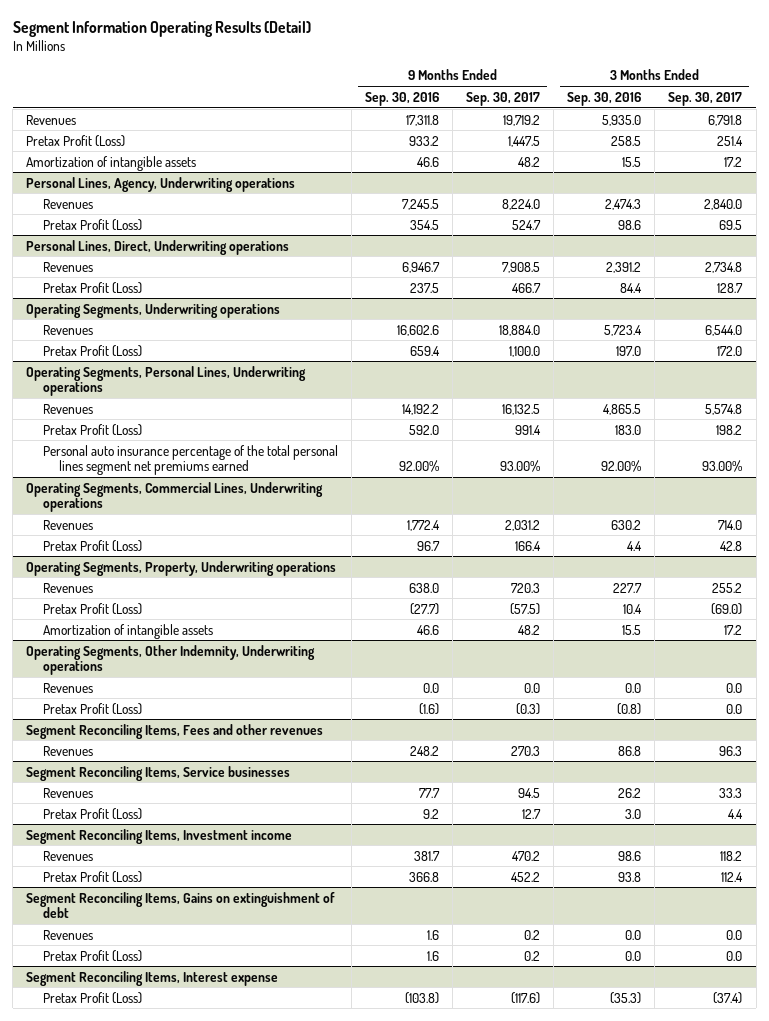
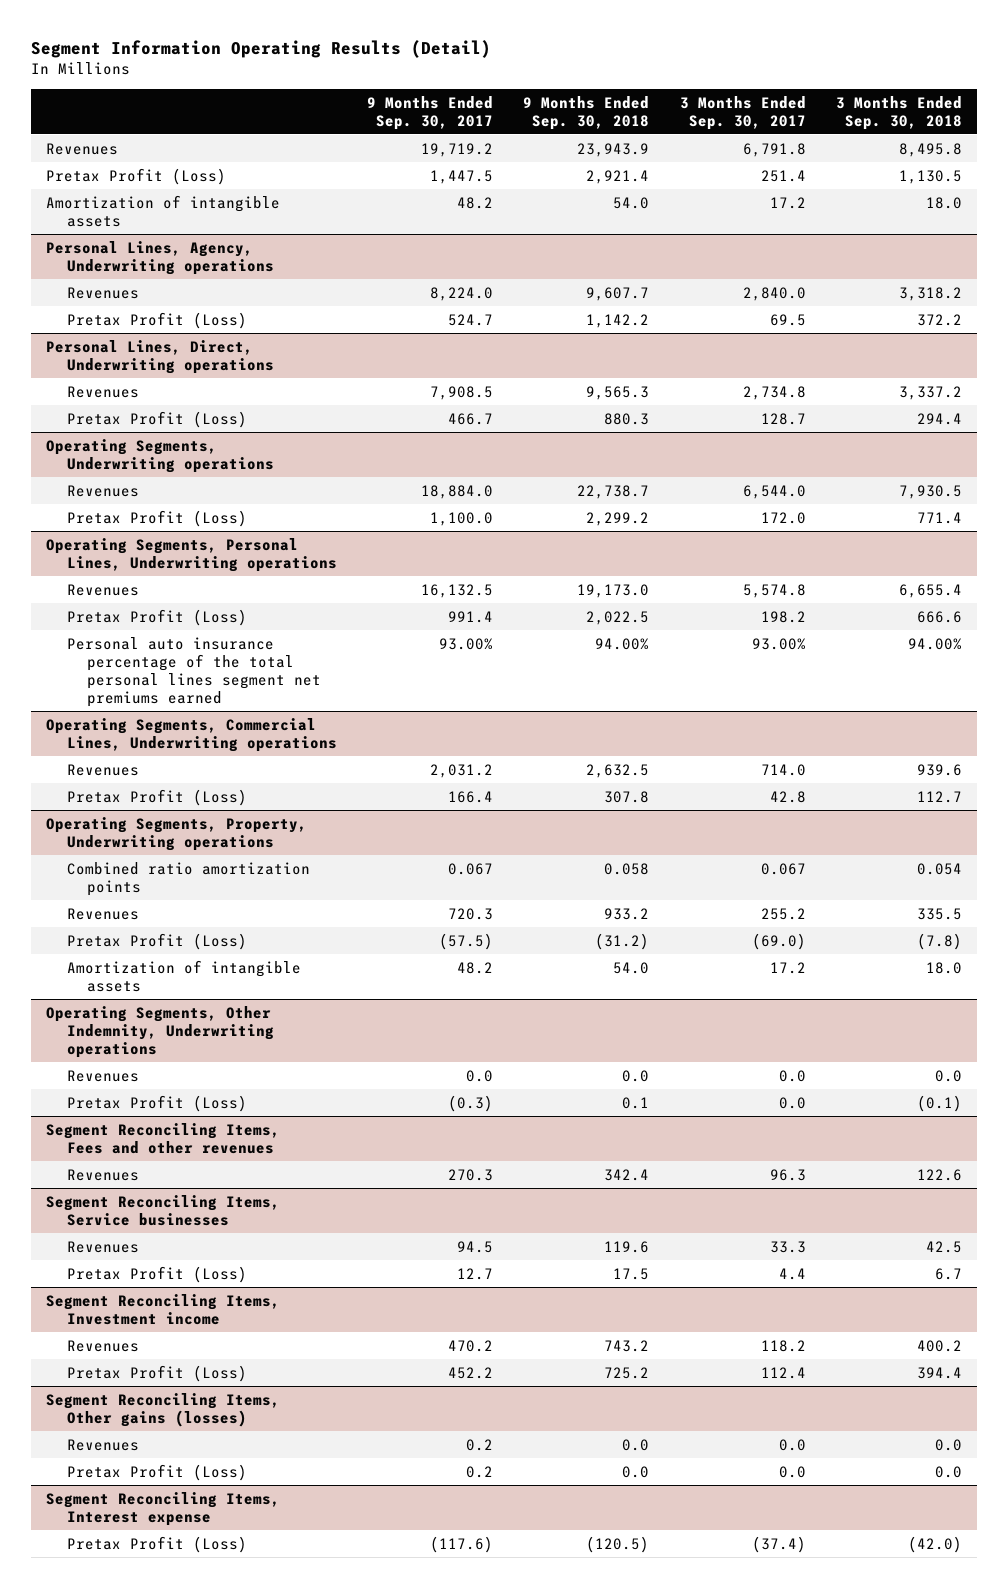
[364,91,439,106] Sep. 30, 2016 -> none
[567,91,642,106] Sep. 30, 2016 -> none
none -> [523,95,650,130] 9 Months Ended Sep. 30, 2018
none -> [836,95,963,130] 3 Months Ended Sep. 30, 2018
none -> [66,861,310,896] Combined ratio amortization points
[26,891,336,919] Segment Reconciling Items, Gains on extinguishment of debt -> none
none -> [46,1392,281,1427] Segment Reconciling Items, Other gains (losses)

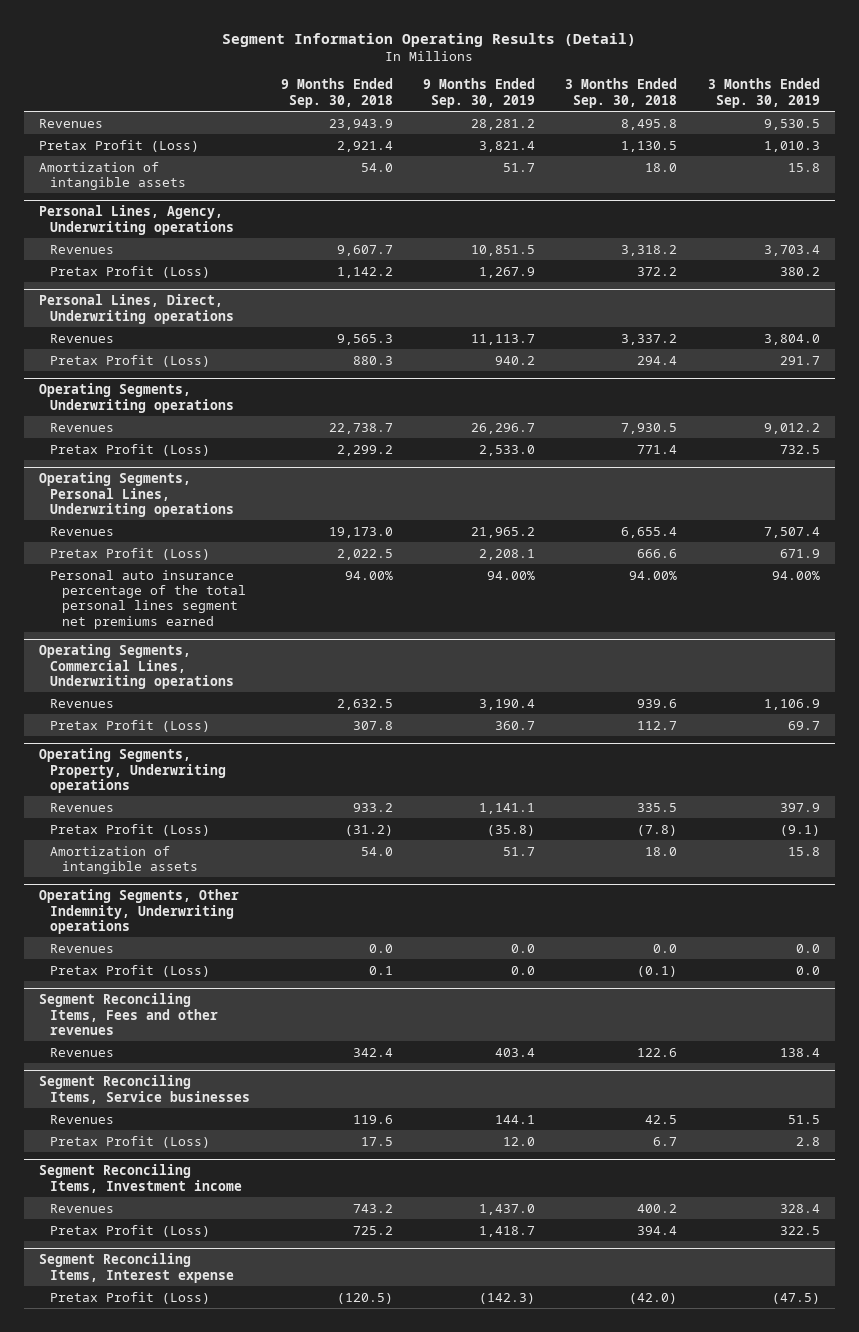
[367,95,494,130] 9 Months Ended Sep. 30, 2017 -> none
[679,95,806,130] 3 Months Ended Sep. 30, 2017 -> none
none -> [423,78,536,108] 9 Months Ended Sep. 30, 2019
none -> [707,78,820,108] 3 Months Ended Sep. 30, 2019
[66,861,310,896] Combined ratio amortization points -> none
[46,1392,281,1427] Segment Reconciling Items, Other gains (losses) -> none
[66,1438,139,1451] Revenues -> none
[66,1463,247,1481] Pretax Profit (Loss) -> none

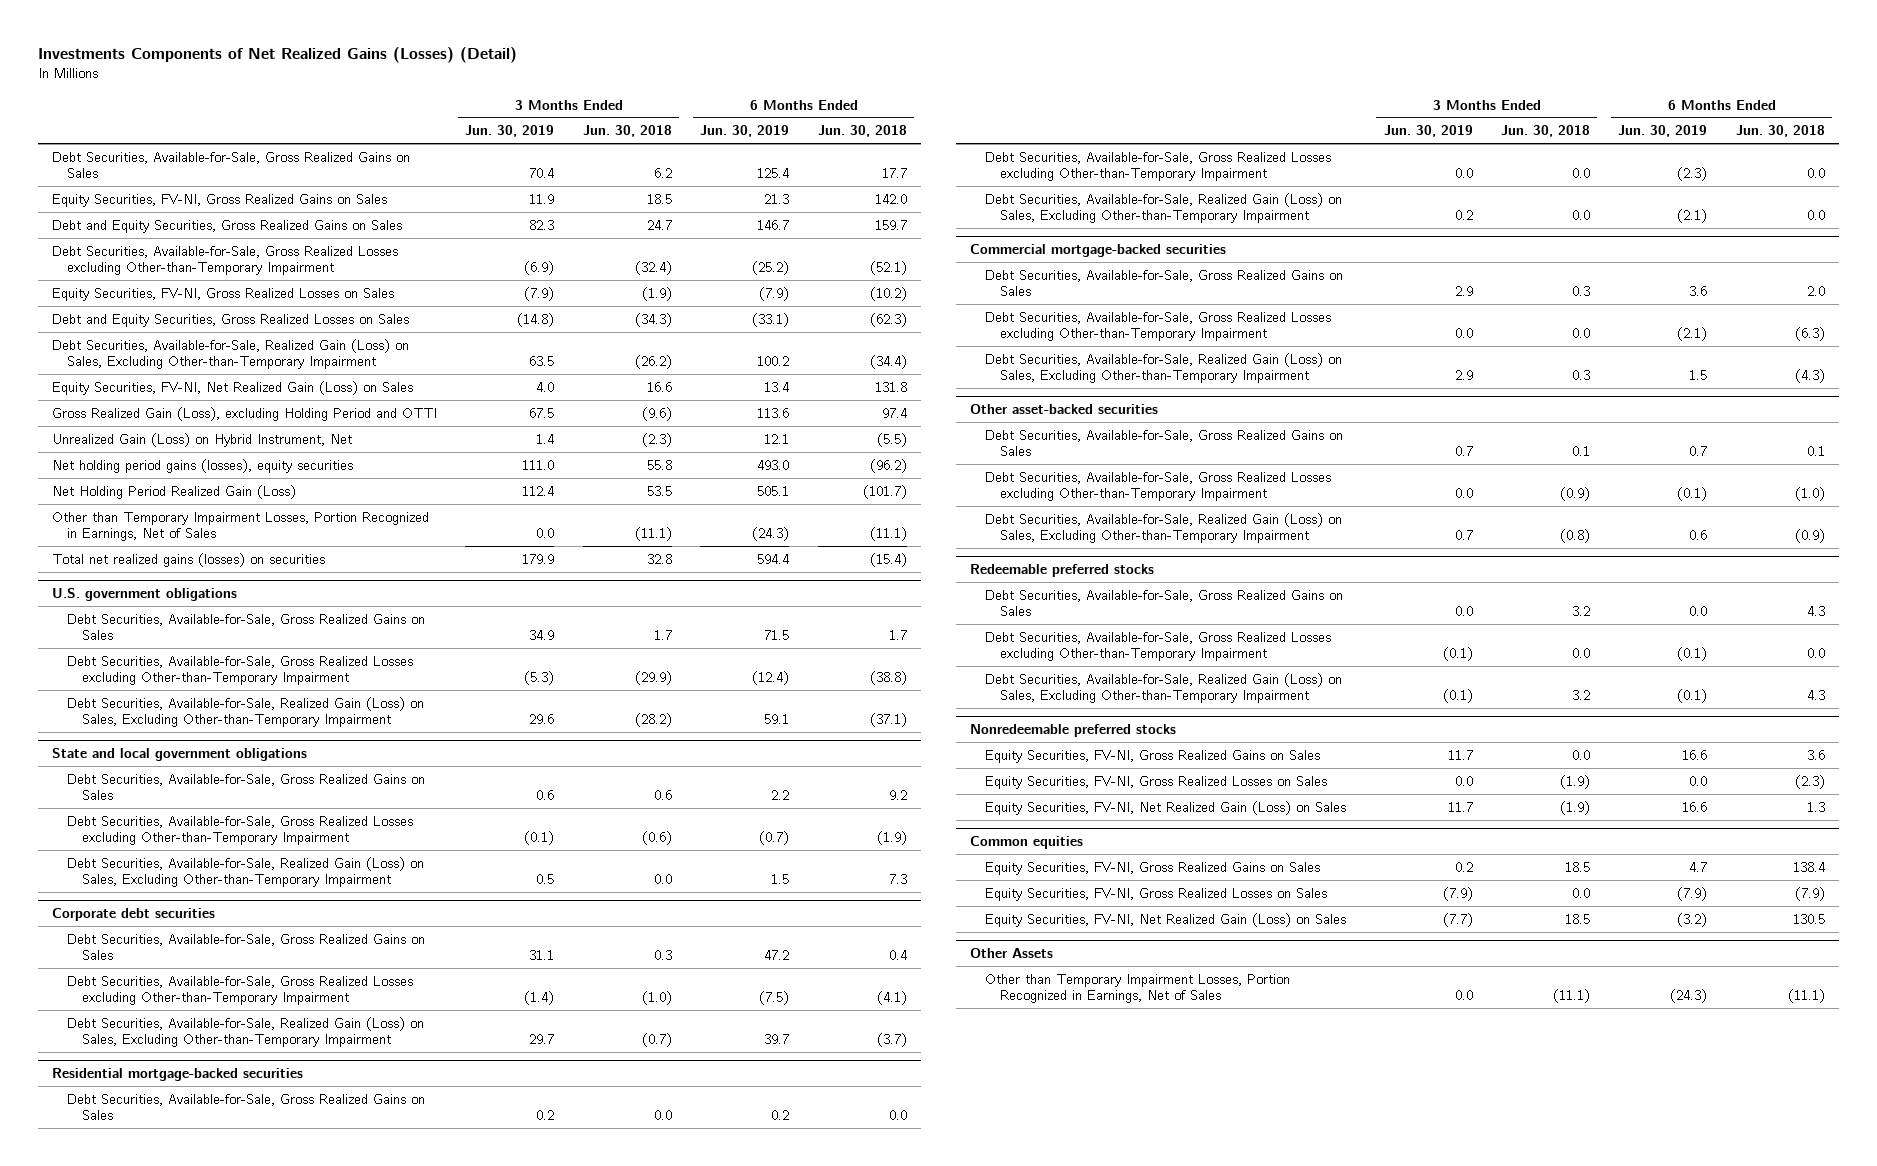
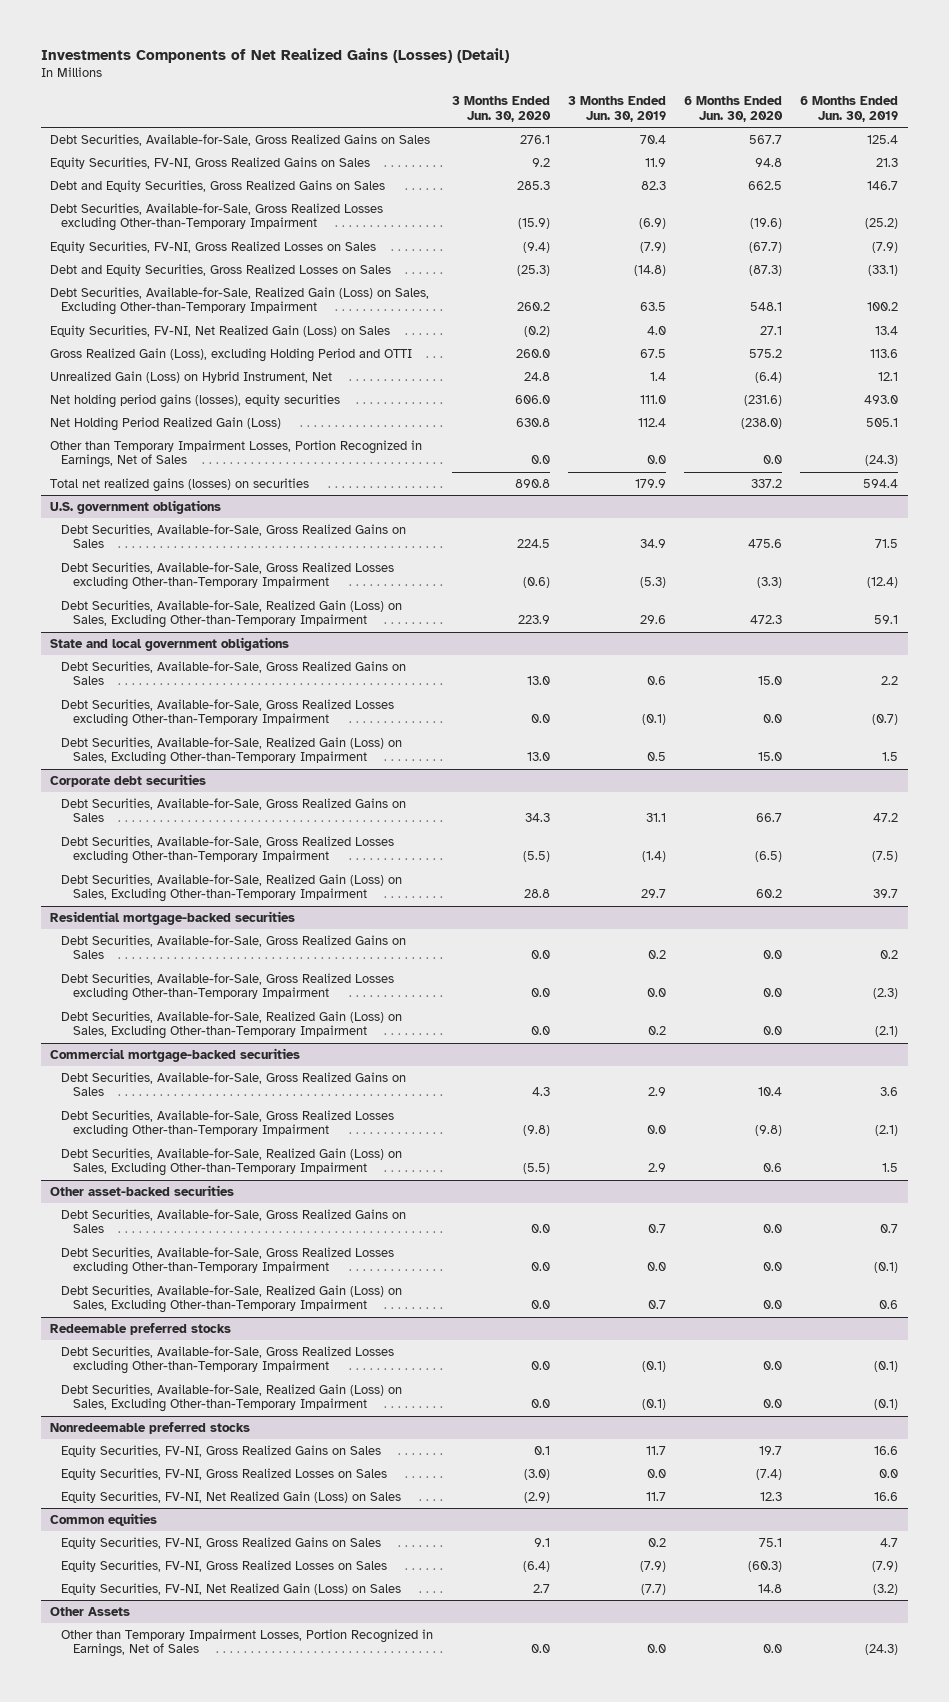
[582,125,672,138] Jun. 30, 2018 -> none
[817,125,907,138] Jun. 30, 2018 -> none
none -> [451,96,551,122] 3 Months Ended Jun. 30, 2020
none -> [684,96,784,122] 6 Months Ended Jun. 30, 2020
[985,589,1344,617] Debt Securities, Available-for-Sale, Gross Realized Gains on Sales -> none

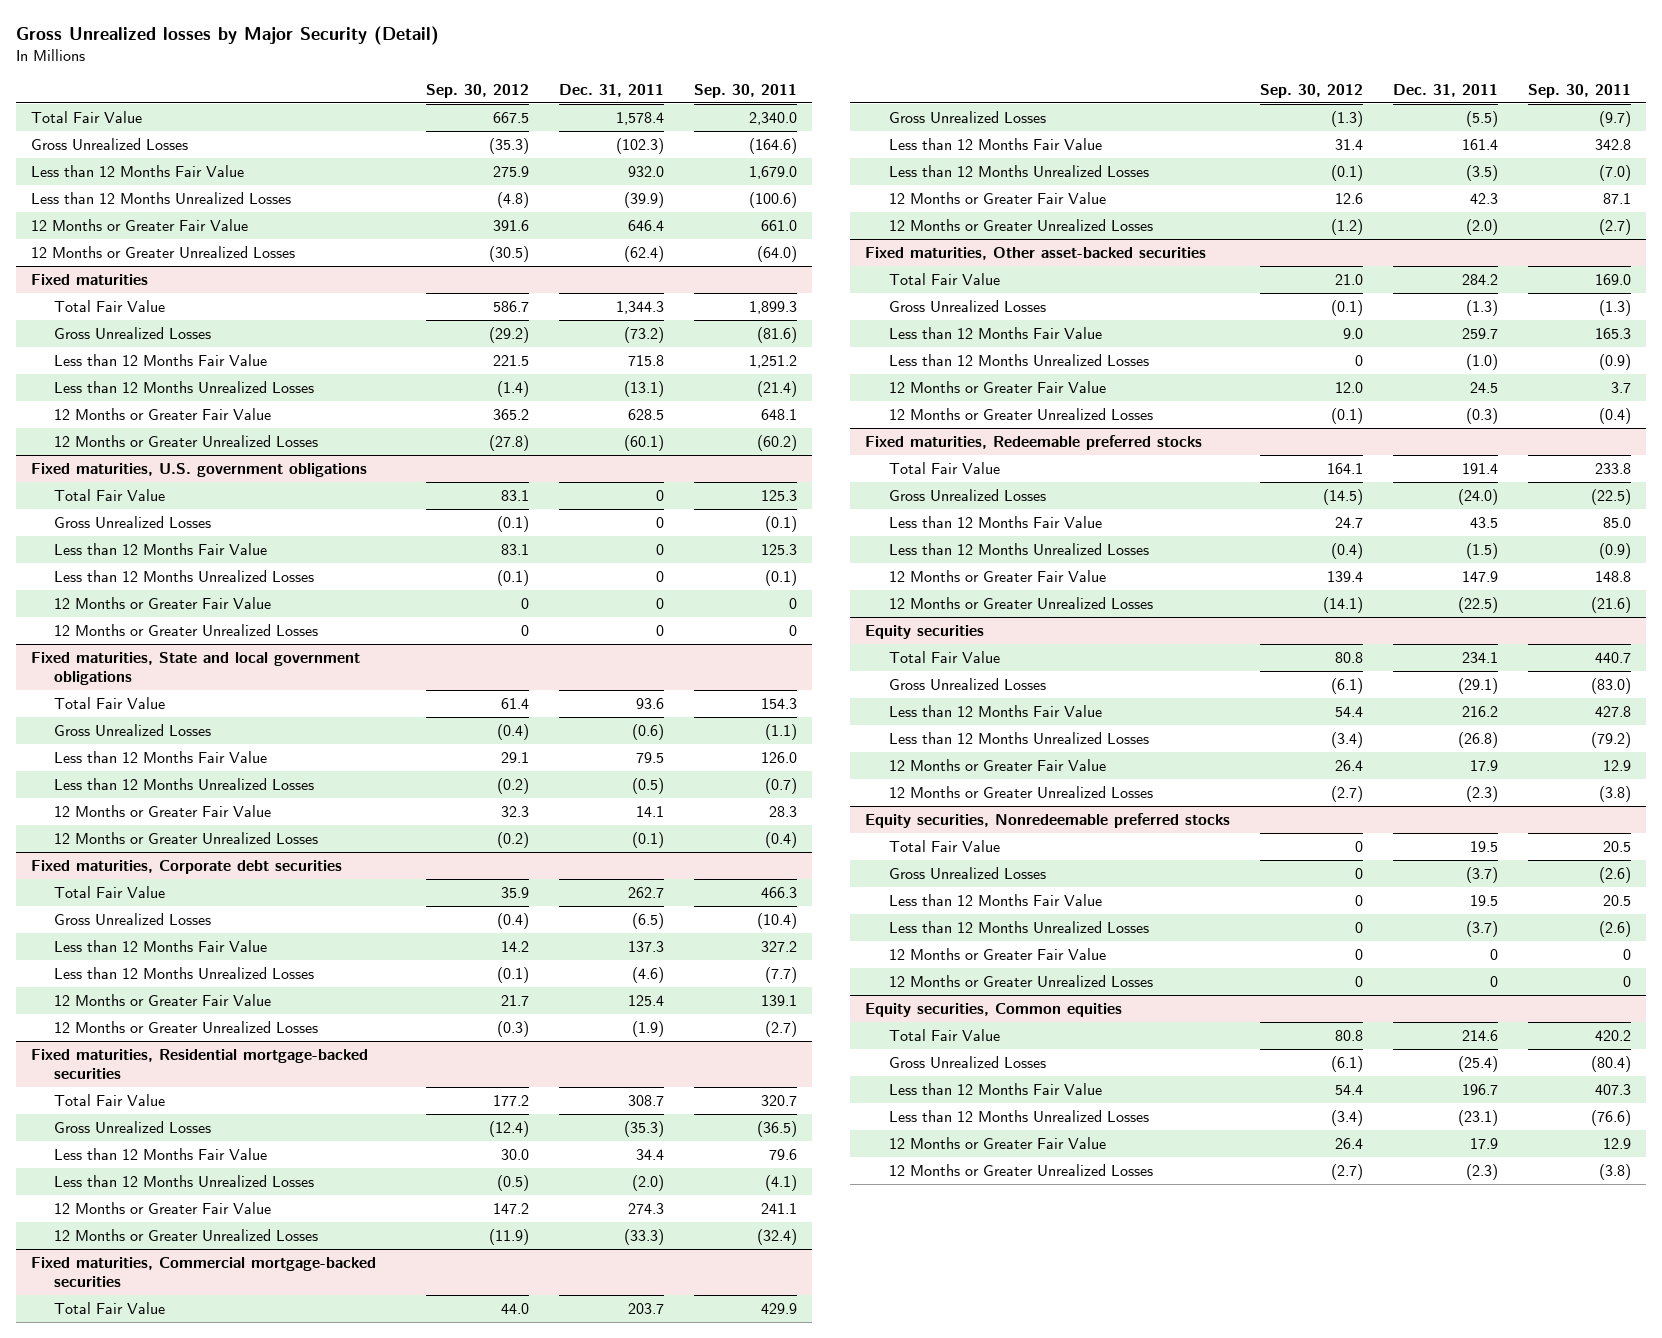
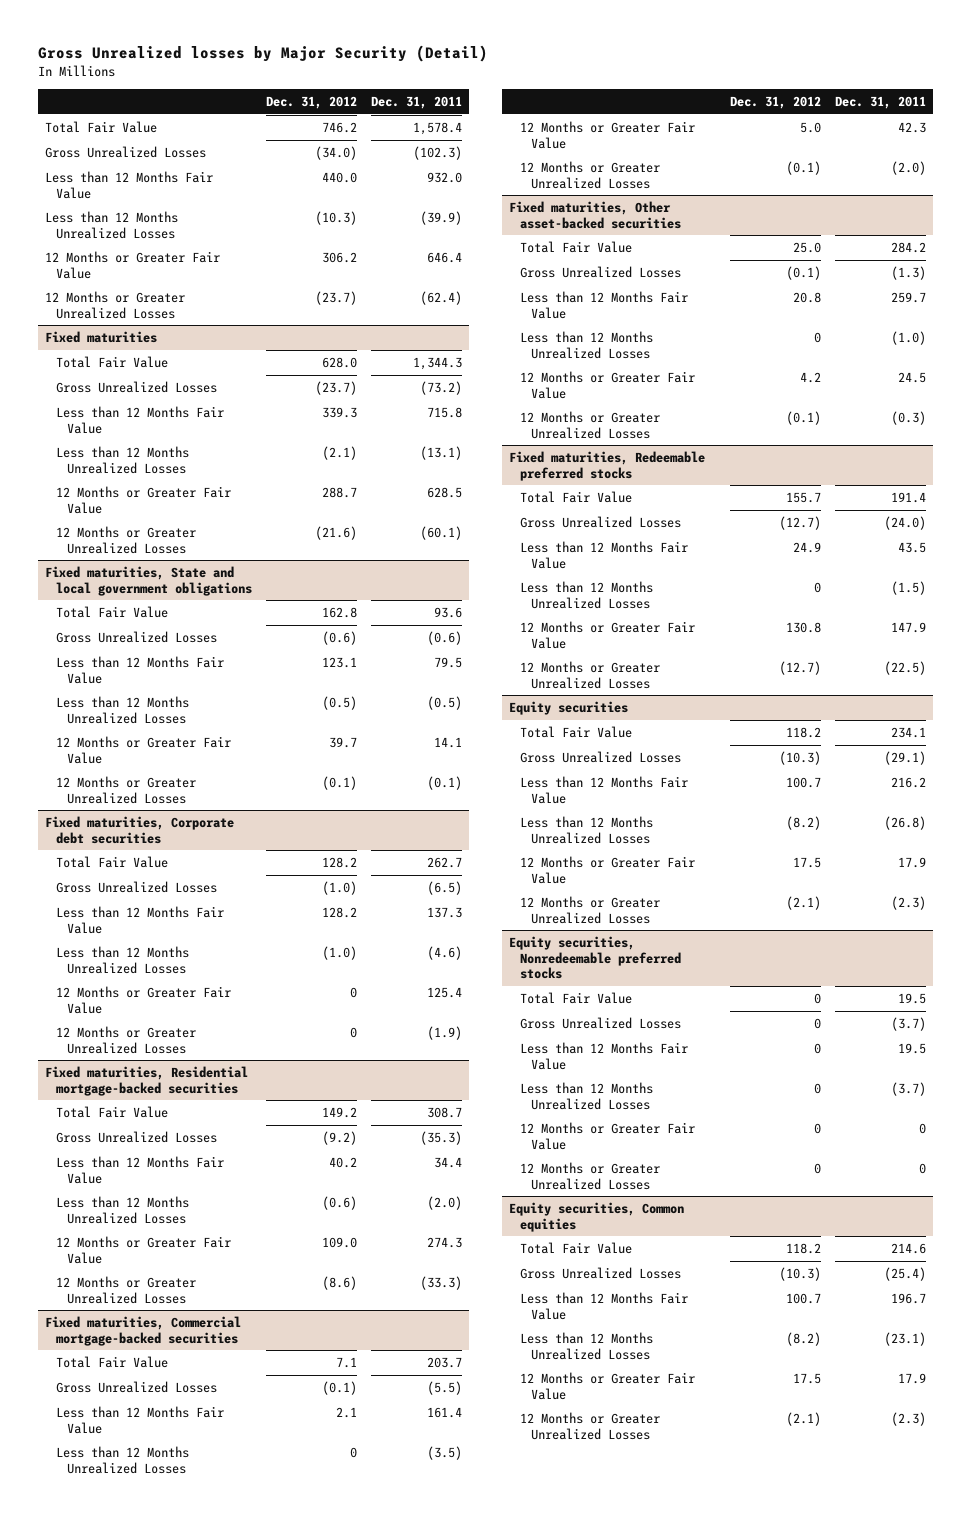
[425,83,529,98] Sep. 30, 2012 -> none
[693,83,797,98] Sep. 30, 2011 -> none
none -> [265,95,357,109] Dec. 31, 2012
[30,462,367,477] Fixed maturities, U.S. government obligations -> none
[54,488,166,501] Total Fair Value -> none
[54,515,212,528] Gross Unrealized Losses -> none
[54,542,268,555] Less than 12 Months Fair Value -> none
[54,569,315,582] Less than 12 Months Unrealized Losses -> none
[54,596,272,609] 12 Months or Greater Fair Value -> none
[54,623,319,636] 12 Months or Greater Unrealized Losses -> none

